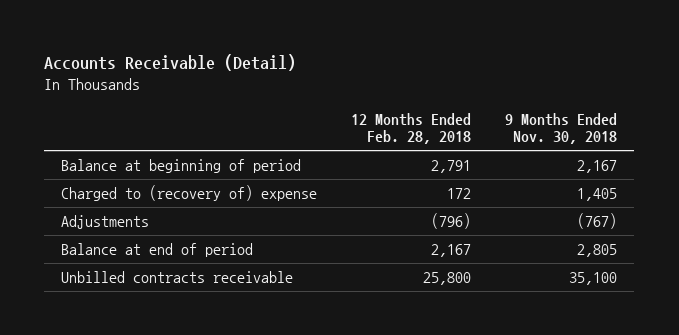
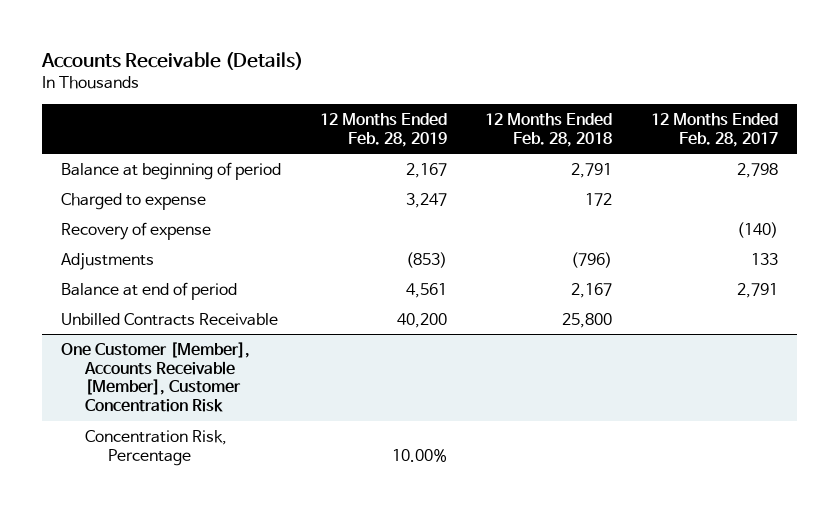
[44,54,297,72] Accounts Receivable (Detail) -> [41,51,304,70] Accounts Receivable (Details)
[505,112,618,145] 9 Months Ended Nov. 30, 2018 -> none
none -> [319,113,447,147] 12 Months Ended Feb. 28, 2019
none -> [650,113,778,147] 12 Months Ended Feb. 28, 2017
[61,184,318,201] Charged to (recovery of) expense -> [61,192,207,210] Charged to expense
none -> [61,221,212,240] Recovery of expense
[61,270,294,283] Unbilled contracts receivable -> [61,312,279,326] Unbilled Contracts Receivable
none -> [61,341,251,413] One Customer [Member], Accounts Receivable [Member], Customer Concentration Risk
none -> [84,429,227,466] Concentration Risk, Percentage

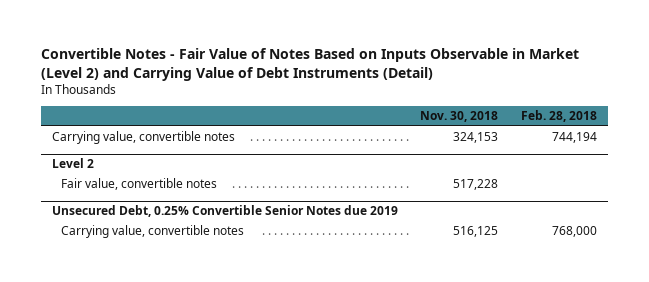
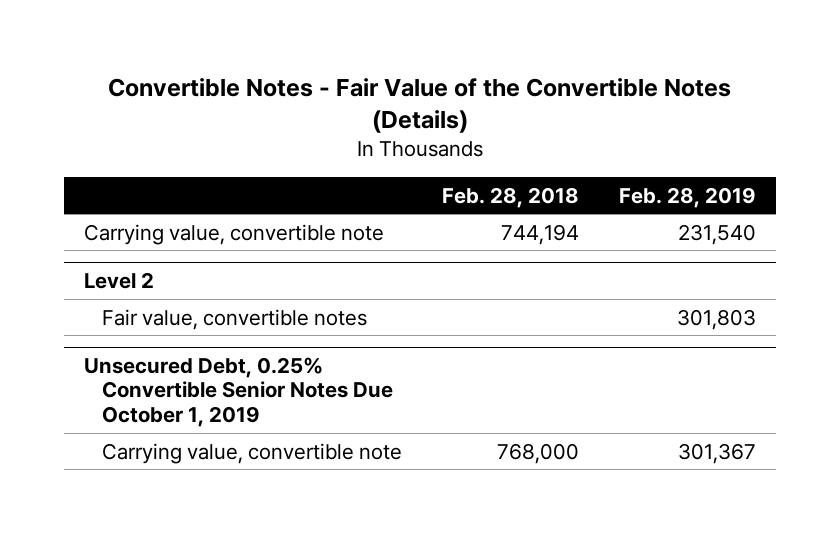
[40,48,579,81] Convertible Notes - Fair Value of Notes Based on Inputs Observable in Market (Level 2) and Carrying Value of Debt Instruments (Detail) -> [107,77,731,134] Convertible Notes - Fair Value of the Convertible Notes (Details)
[420,111,499,123] Nov. 30, 2018 -> none
none -> [619,186,757,208] Feb. 28, 2019
[51,131,235,145] Carrying value, convertible notes -> [83,223,384,245] Carrying value, convertible note
[51,205,398,218] Unsecured Debt, 0.25% Convertible Senior Notes due 2019 -> [83,356,393,428] Unsecured Debt, 0.25% Convertible Senior Notes Due October 1, 2019
[60,225,244,239] Carrying value, convertible notes -> [101,442,402,464] Carrying value, convertible note

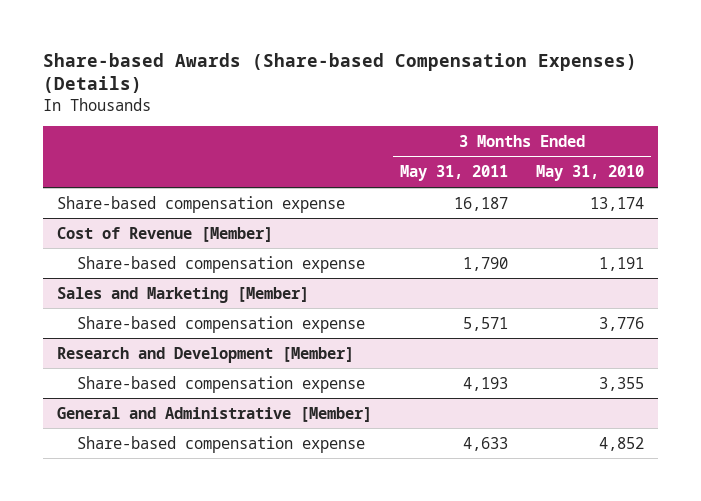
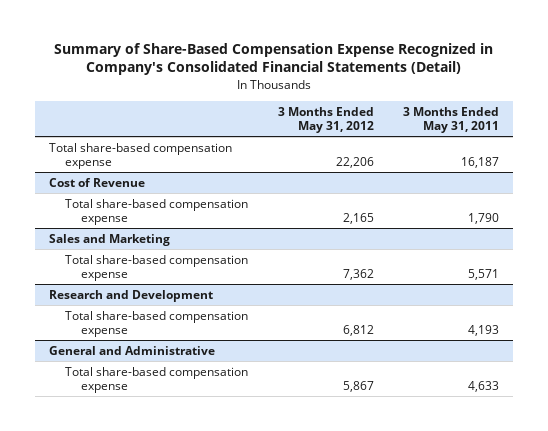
[42,52,637,94] Share-based Awards (Share-based Compensation Expenses) (Details) -> [54,42,494,76] Summary of Share-Based Compensation Expense Recognized in Company's Consolidated Financial Statements (Detail)
[536,165,645,182] May 31, 2010 -> none
none -> [277,106,374,134] 3 Months Ended May 31, 2012
[56,195,345,213] Share-based compensation expense -> [49,142,233,170] Total share-based compensation expense
[56,226,273,242] Cost of Revenue [Member] -> [49,177,146,187] Cost of Revenue
[76,255,365,273] Share-based compensation expense -> [65,198,249,226] Total share-based compensation expense
[56,286,309,303] Sales and Marketing [Member] -> [49,233,171,246] Sales and Marketing
[76,315,365,333] Share-based compensation expense -> [65,254,249,282] Total share-based compensation expense
[56,346,354,363] Research and Development [Member] -> [49,289,214,302] Research and Development
[76,375,365,393] Share-based compensation expense -> [65,310,249,338] Total share-based compensation expense
[56,406,372,422] General and Administrative [Member] -> [49,345,216,355] General and Administrative
[76,435,365,453] Share-based compensation expense -> [65,366,249,394] Total share-based compensation expense

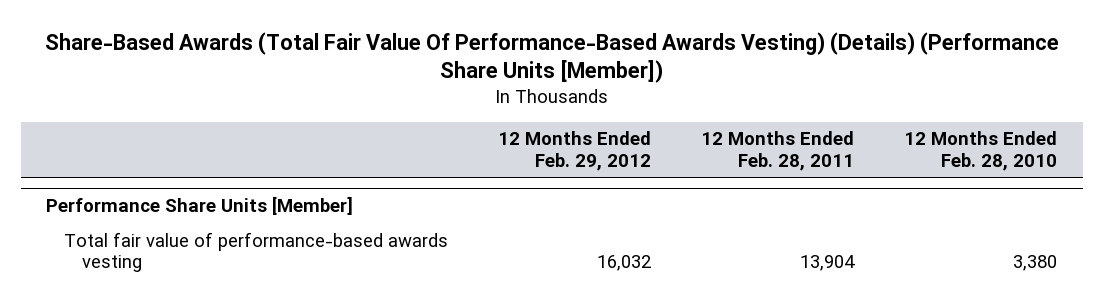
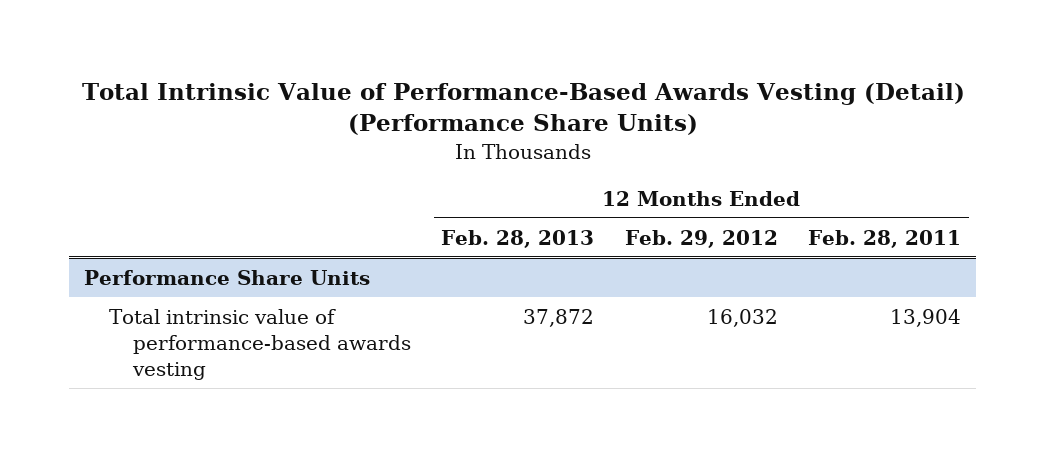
[44,31,1059,84] Share-Based Awards (Total Fair Value Of Performance-Based Awards Vesting) (Details) (Performance Share Units [Member]) -> [81,83,965,136] Total Intrinsic Value of Performance-Based Awards Vesting (Detail) (Performance Share Units)
[904,131,1058,171] 12 Months Ended Feb. 28, 2010 -> none
none -> [441,229,595,248] Feb. 28, 2013
[45,196,353,216] Performance Share Units [Member] -> [84,269,371,285] Performance Share Units
[63,231,448,272] Total fair value of performance-based awards vesting -> [108,308,412,380] Total intrinsic value of performance-based awards vesting

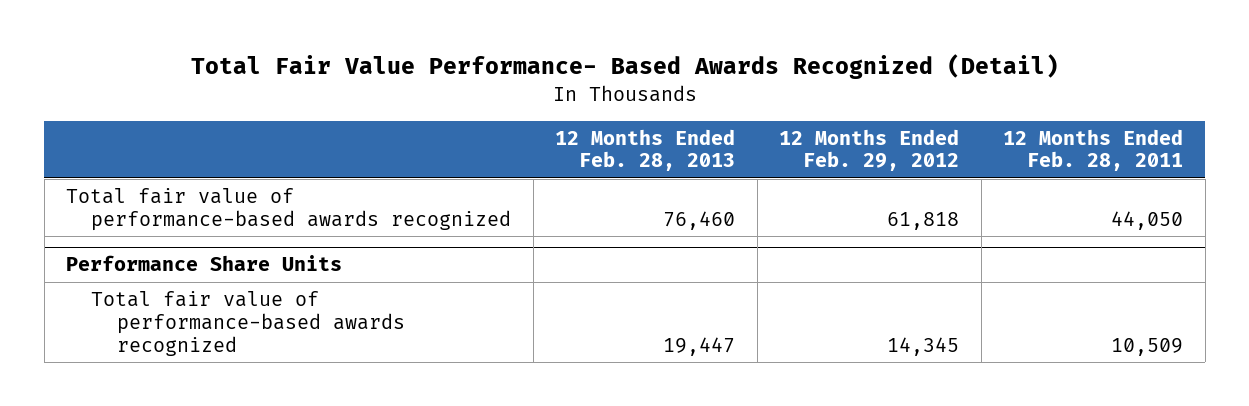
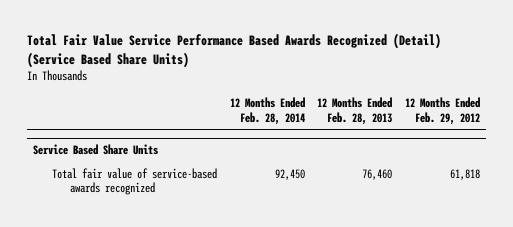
[190,54,1059,80] Total Fair Value Performance- Based Awards Recognized (Detail) -> [27,33,442,68] Total Fair Value Service Performance Based Awards Recognized (Detail) (Service Based Share Units)
[1003,128,1184,172] 12 Months Ended Feb. 28, 2011 -> none
none -> [229,97,305,125] 12 Months Ended Feb. 28, 2014
[65,255,342,272] Performance Share Units -> none
[91,290,405,356] Total fair value of performance-based awards recognized -> none
none -> [33,144,159,156] Service Based Share Units
[65,187,512,231] Total fair value of performance-based awards recognized -> [51,167,217,196] Total fair value of service-based awards recognized

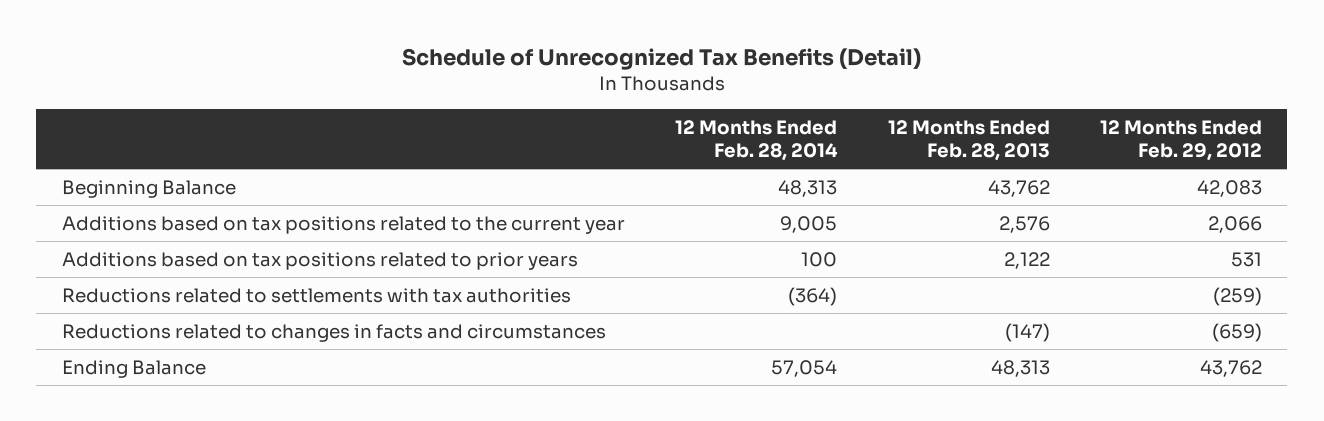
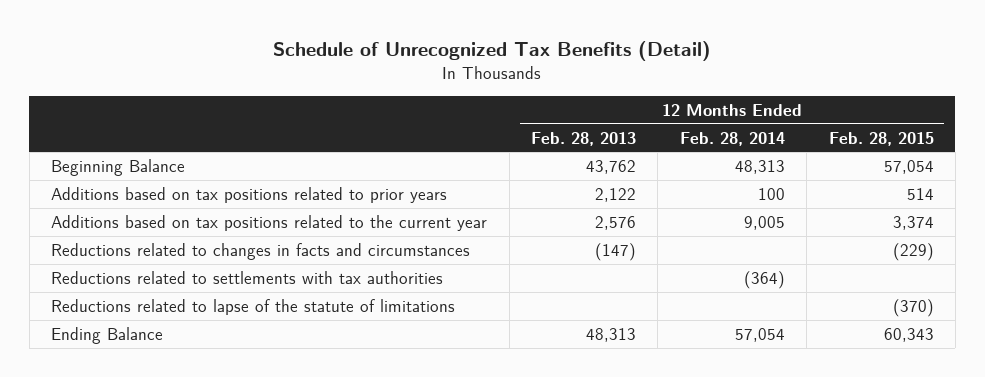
[1100,119,1263,162] 12 Months Ended Feb. 29, 2012 -> none
none -> [828,131,934,146] Feb. 28, 2015
[61,215,625,234] Additions based on tax positions related to the current year -> [51,214,488,231] Additions based on tax positions related to the current year
[61,287,571,303] Reductions related to settlements with tax authorities -> [51,270,444,284] Reductions related to settlements with tax authorities
none -> [51,298,456,315] Reductions related to lapse of the statute of limitations

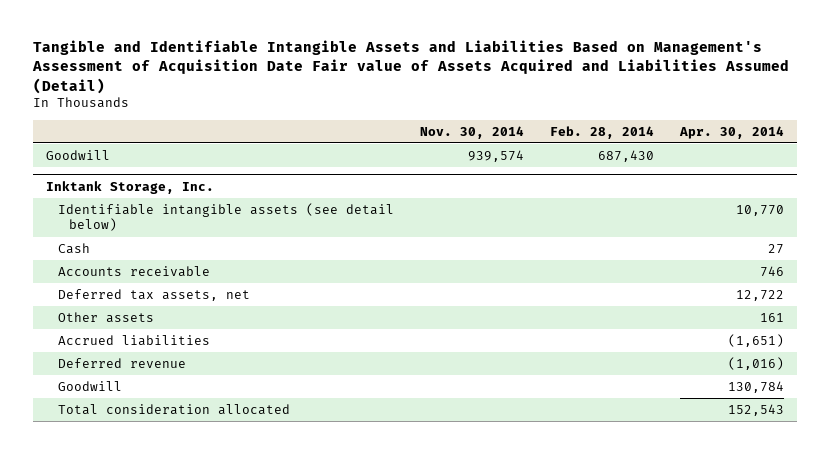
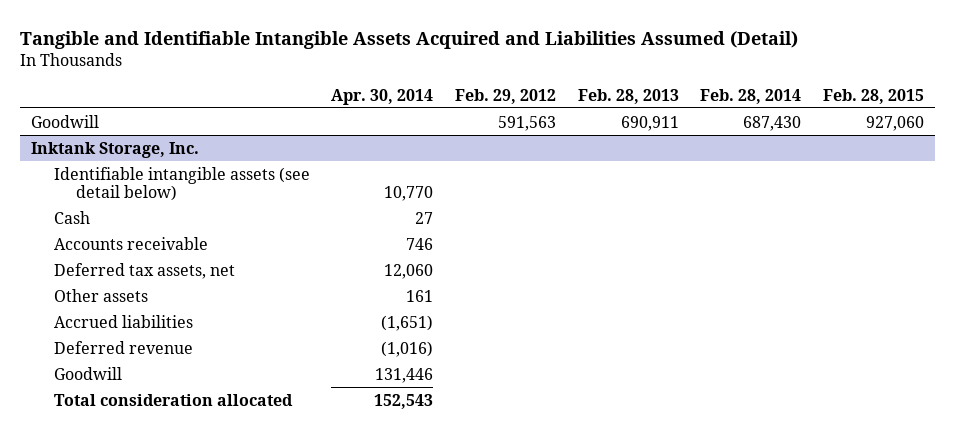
[31,40,789,94] Tangible and Identifiable Intangible Assets and Liabilities Based on Management's Assessment of Acquisition Date Fair value of Assets Acquired and Liabilities Assumed (Detail) -> [20,30,799,49] Tangible and Identifiable Intangible Assets Acquired and Liabilities Assumed (Detail)
[419,125,524,139] Nov. 30, 2014 -> none
none -> [454,88,556,104] Feb. 29, 2012
none -> [577,88,679,104] Feb. 28, 2013
none -> [823,88,925,104] Feb. 28, 2015
[735,290,784,302] 12,722 -> [384,263,434,279] 12,060
[727,381,784,394] 130,784 -> [375,367,434,383] 131,446

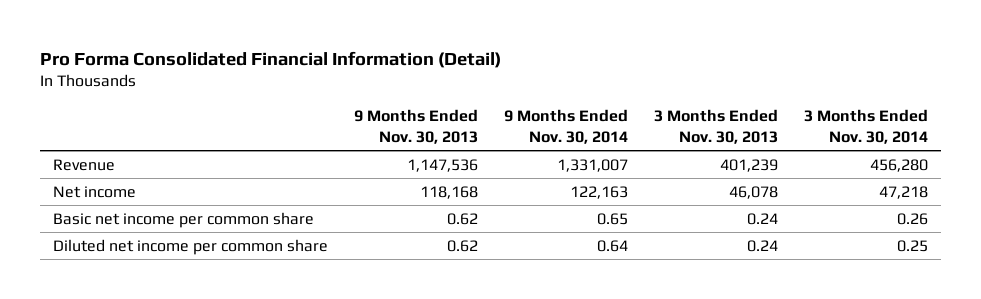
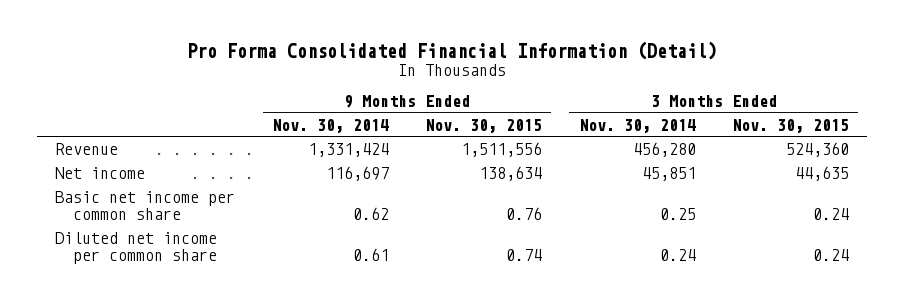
[353,109,478,144] 9 Months Ended Nov. 30, 2013 -> none
[654,109,779,144] 3 Months Ended Nov. 30, 2013 -> none
none -> [425,118,543,133] Nov. 30, 2015
none -> [731,118,849,133] Nov. 30, 2015
[557,158,629,172] 1,331,007 -> [307,142,389,157] 1,331,424
[570,185,629,199] 122,163 -> [325,165,389,181] 116,697
[879,185,929,199] 47,218 -> [641,166,696,181] 45,851
[597,212,629,225] 0.65 -> [352,206,389,220] 0.62
[897,212,929,225] 0.26 -> [659,207,696,220] 0.25
[597,239,629,252] 0.64 -> [352,247,389,261] 0.61
[897,239,929,252] 0.25 -> [659,248,696,261] 0.24

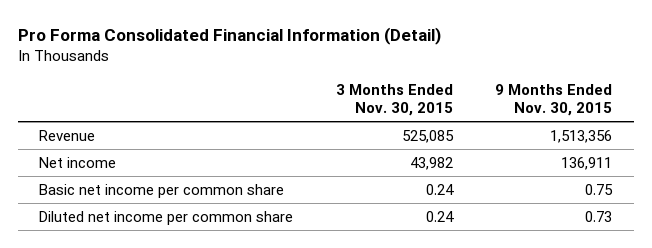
[271,118,389,133] Nov. 30, 2014 -> none
[578,118,696,133] Nov. 30, 2014 -> none
[461,141,543,157] 1,511,556 -> [550,129,613,143] 1,513,356
[785,141,849,157] 524,360 -> [401,129,454,143] 525,085
[479,165,543,181] 138,634 -> [561,156,613,170] 136,911
[794,165,849,181] 44,635 -> [409,156,453,170] 43,982
[506,206,543,220] 0.76 -> [585,183,614,195] 0.75
[506,248,543,261] 0.74 -> [585,210,613,222] 0.73

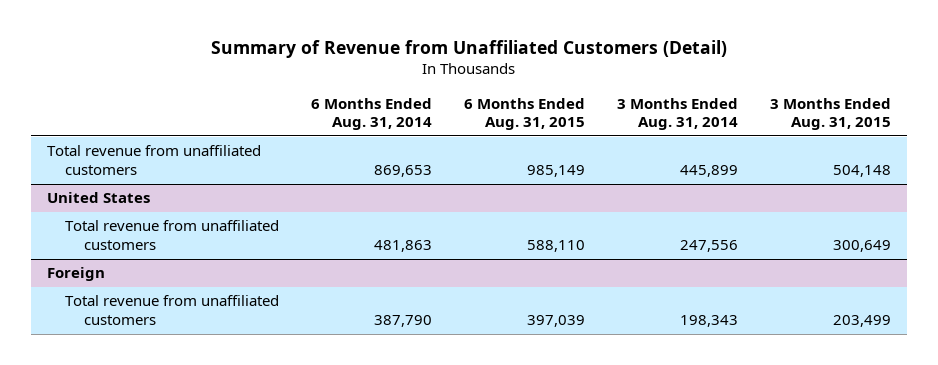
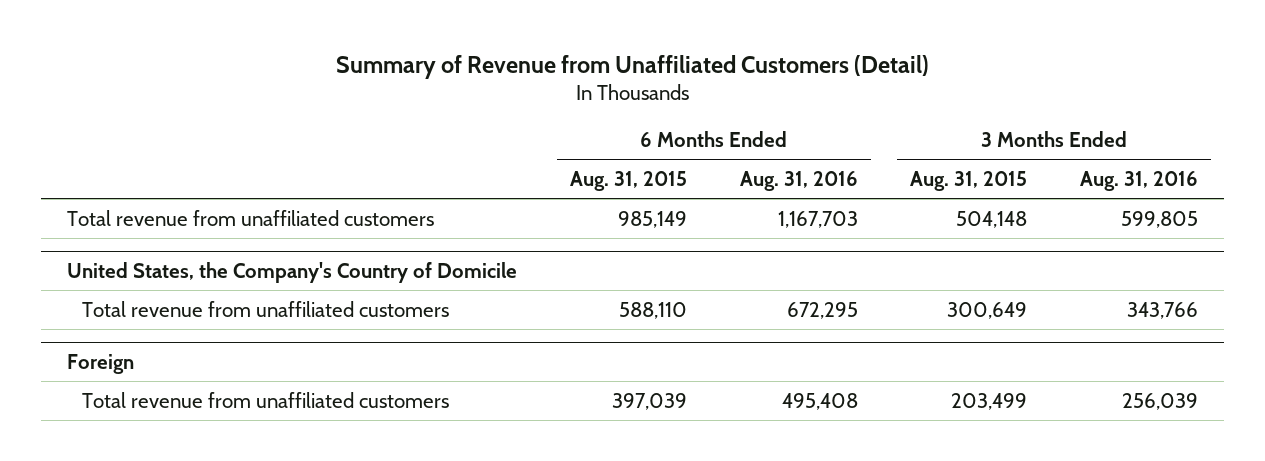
[311,97,433,131] 6 Months Ended Aug. 31, 2014 -> none
[617,97,739,131] 3 Months Ended Aug. 31, 2014 -> none
none -> [739,171,858,192] Aug. 31, 2016
none -> [1079,171,1198,192] Aug. 31, 2016
[46,192,150,204] United States -> [67,261,518,283] United States, the Company's Country of Domicile

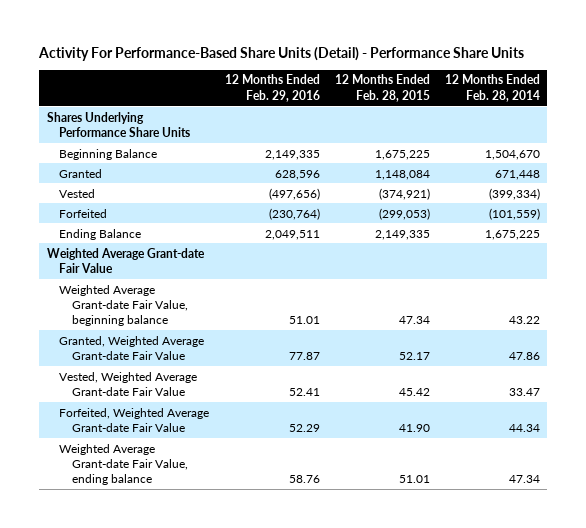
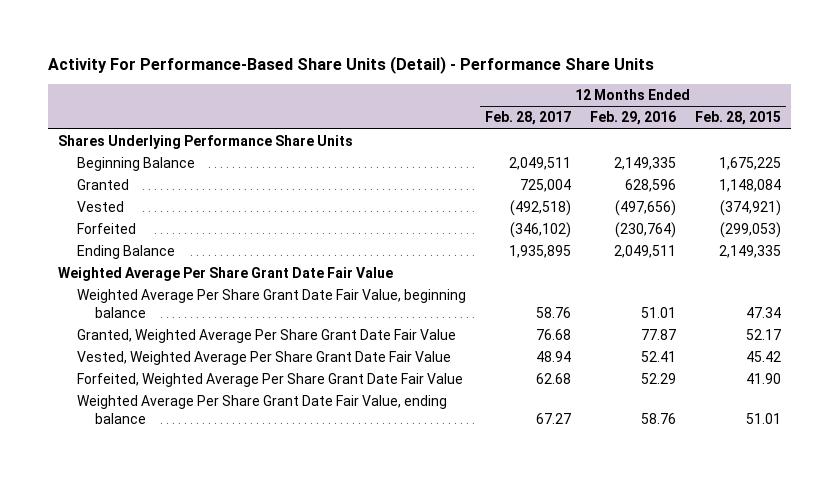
[444,74,540,102] 12 Months Ended Feb. 28, 2014 -> none
none -> [484,111,571,126] Feb. 28, 2017
[46,247,205,273] Weighted Average Grant-date Fair Value -> [57,267,393,282] Weighted Average Per Share Grant Date Fair Value
[59,284,189,327] Weighted Average Grant-date Fair Value, beginning balance -> [76,289,466,318] Weighted Average Per Share Grant Date Fair Value, beginning balance
[59,335,205,360] Granted, Weighted Average Grant-date Fair Value -> [76,329,456,344] Granted, Weighted Average Per Share Grant Date Fair Value
[59,371,198,396] Vested, Weighted Average Grant-date Fair Value -> [76,351,451,366] Vested, Weighted Average Per Share Grant Date Fair Value
[59,407,210,432] Forfeited, Weighted Average Grant-date Fair Value -> [76,373,463,388] Forfeited, Weighted Average Per Share Grant Date Fair Value
[59,443,189,486] Weighted Average Grant-date Fair Value, ending balance -> [76,395,447,424] Weighted Average Per Share Grant Date Fair Value, ending balance

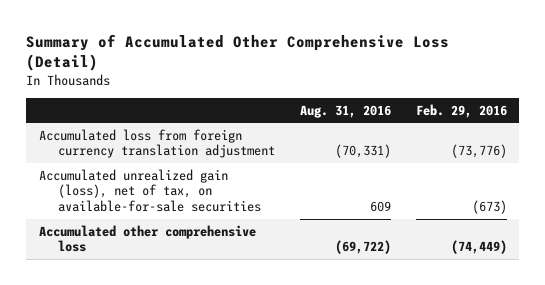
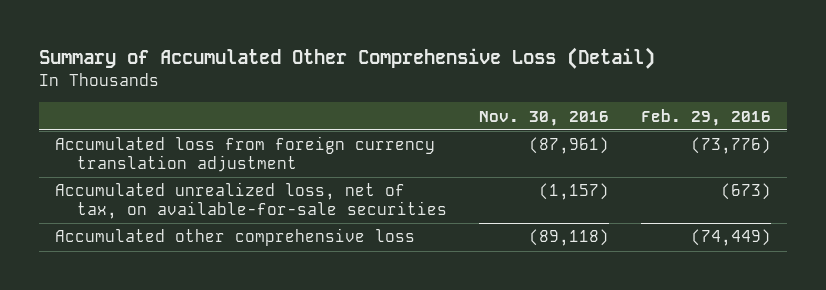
[299,104,391,118] Aug. 31, 2016 -> none
none -> [479,110,610,126] Nov. 30, 2016
[38,168,262,213] Accumulated unrealized gain (loss), net of tax, on available-for-sale securities -> [55,182,448,220] Accumulated unrealized loss, net of tax, on available-for-sale securities

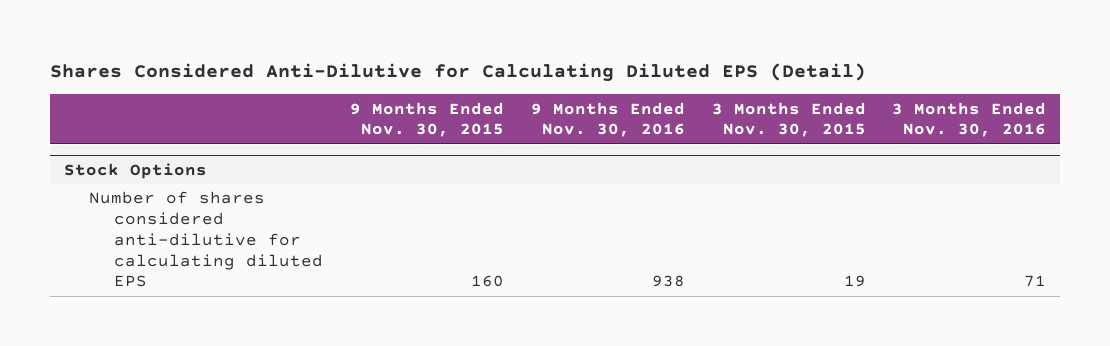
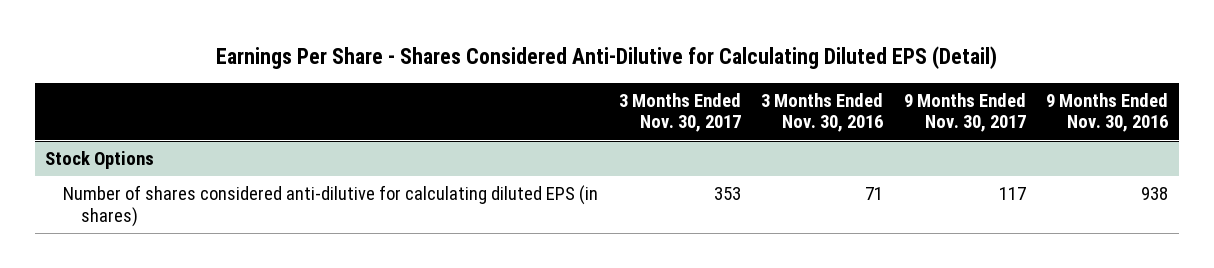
[50,63,867,83] Shares Considered Anti-Dilutive for Calculating Diluted EPS (Detail) -> [215,45,997,69] Earnings Per Share - Shares Considered Anti-Dilutive for Calculating Diluted EPS (Detail)
[350,101,505,138] 9 Months Ended Nov. 30, 2015 -> none
[711,101,866,138] 3 Months Ended Nov. 30, 2015 -> none
none -> [618,92,741,133] 3 Months Ended Nov. 30, 2017
none -> [903,92,1026,133] 9 Months Ended Nov. 30, 2017
[89,191,324,288] Number of shares considered anti-dilutive for calculating diluted EPS -> [62,185,598,227] Number of shares considered anti-dilutive for calculating diluted EPS (in shares)

